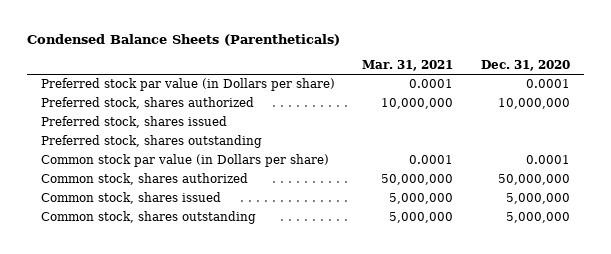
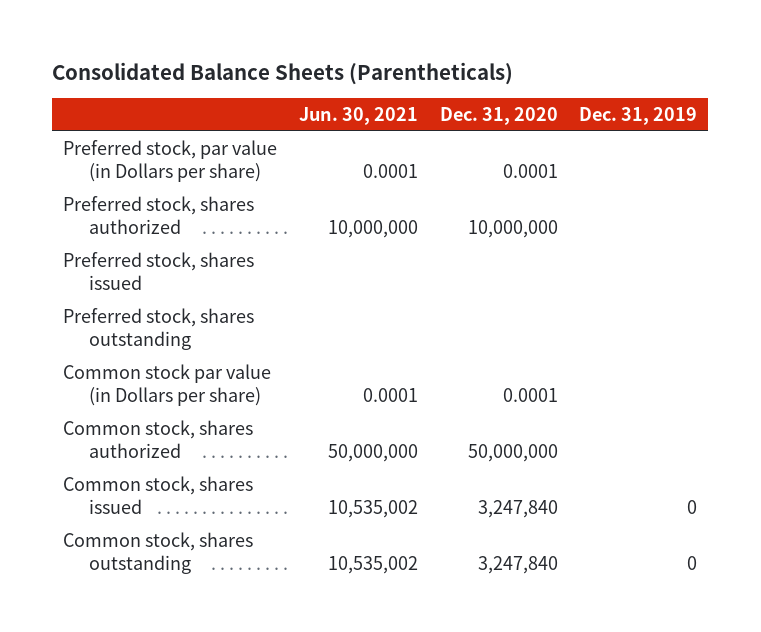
[26,34,340,47] Condensed Balance Sheets (Parentheticals) -> [52,61,514,85] Consolidated Balance Sheets (Parentheticals)
[362,60,454,72] Mar. 31, 2021 -> none
none -> [298,106,418,125] Jun. 30, 2021
none -> [579,106,698,125] Dec. 31, 2019
[40,78,335,92] Preferred stock par value (in Dollars per share) -> [63,139,278,183] Preferred stock, par value (in Dollars per share)
[505,193,570,205] 5,000,000 -> [477,500,558,519] 3,247,840
[505,212,570,224] 5,000,000 -> [477,556,558,575] 3,247,840

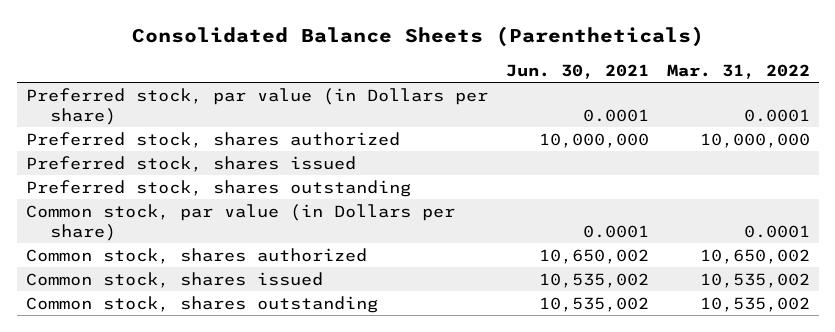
[439,106,558,125] Dec. 31, 2020 -> none
[579,106,698,125] Dec. 31, 2019 -> none
none -> [666,63,810,79] Mar. 31, 2022
[63,363,272,407] Common stock par value (in Dollars per share) -> [25,203,455,241] Common stock, par value (in Dollars per share)
[327,444,418,463] 50,000,000 -> [538,248,649,264] 10,650,002

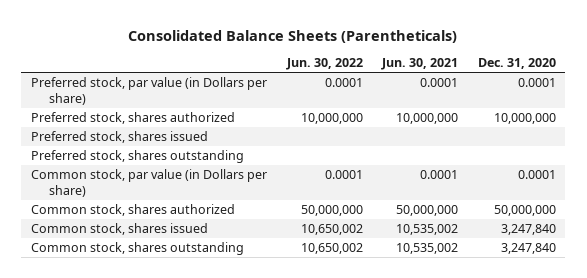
[666,63,810,79] Mar. 31, 2022 -> none
none -> [285,58,363,71] Jun. 30, 2022
none -> [477,58,556,70] Dec. 31, 2020
[538,248,649,264] 10,650,002 -> [396,204,459,216] 50,000,000

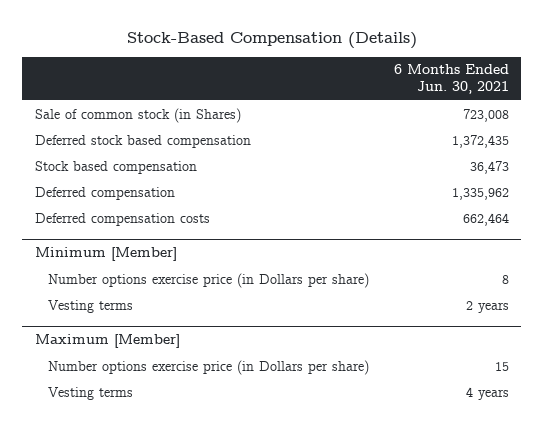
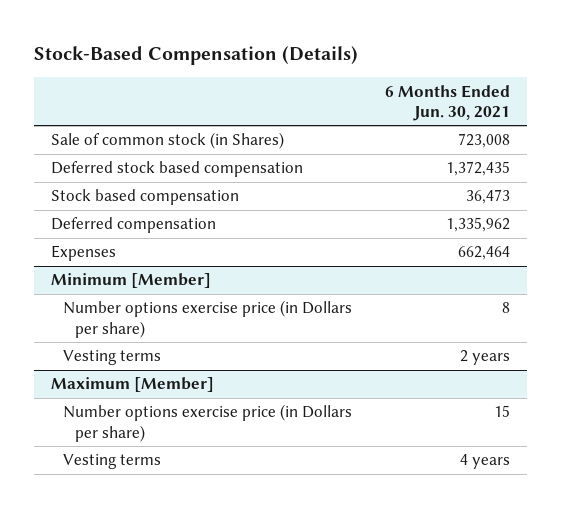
[34,212,210,226] Deferred compensation costs -> [51,245,117,262] Expenses

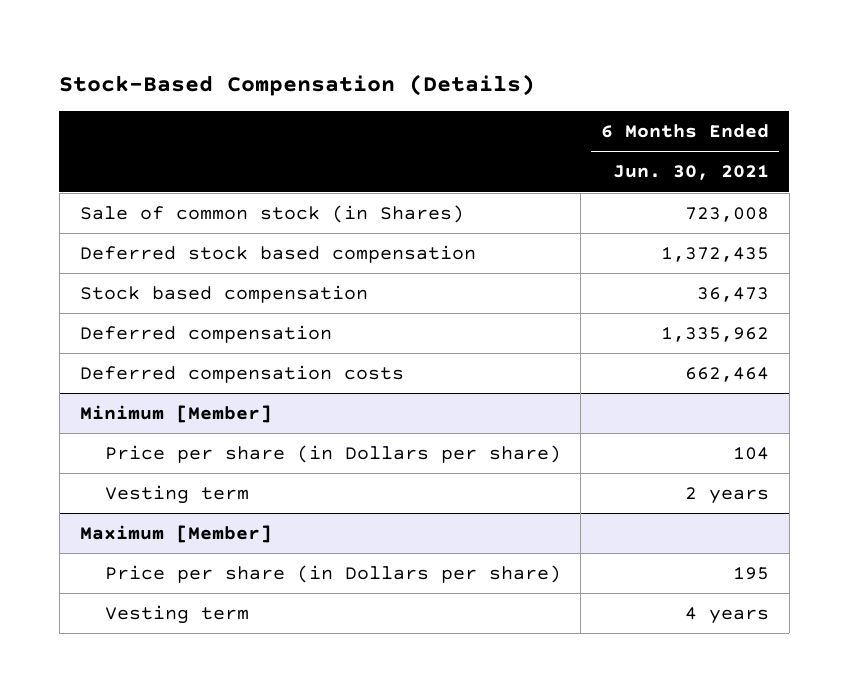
[51,245,117,262] Expenses -> [79,365,404,384] Deferred compensation costs
[63,300,353,338] Number options exercise price (in Dollars per share) -> [104,445,561,464] Price per share (in Dollars per share)
[502,302,511,314] 8 -> [732,447,769,461] 104
[63,350,162,366] Vesting terms -> [104,485,249,505] Vesting term
[63,404,353,442] Number options exercise price (in Dollars per share) -> [104,565,561,584] Price per share (in Dollars per share)
[494,405,511,418] 15 -> [732,567,769,581] 195
[63,454,162,470] Vesting terms -> [104,605,249,625] Vesting term

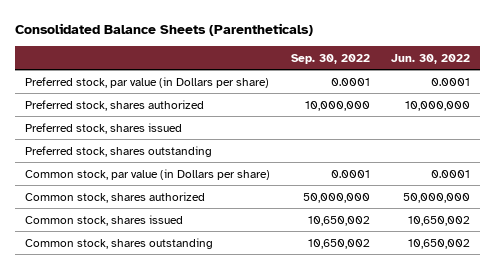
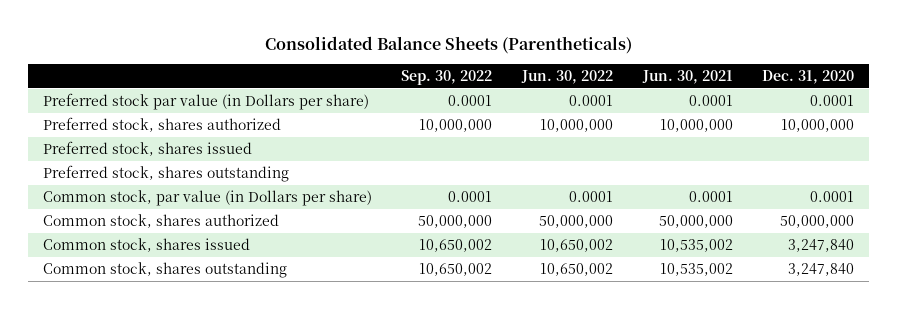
none -> [641,69,733,84] Jun. 30, 2021
none -> [762,69,855,84] Dec. 31, 2020
[25,76,270,88] Preferred stock, par value (in Dollars per share) -> [42,93,369,111] Preferred stock par value (in Dollars per share)

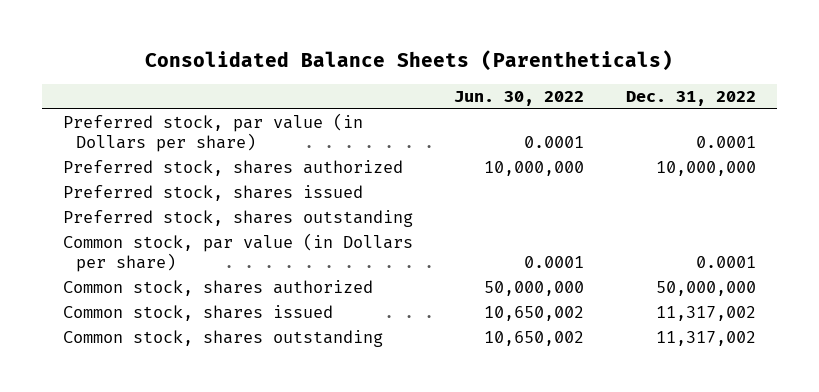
[401,69,493,85] Sep. 30, 2022 -> none
[641,69,733,84] Jun. 30, 2021 -> none
[762,69,855,84] Dec. 31, 2020 -> none
none -> [626,91,757,107] Dec. 31, 2022
[42,93,369,111] Preferred stock par value (in Dollars per share) -> [62,113,363,153] Preferred stock, par value (in Dollars per share)

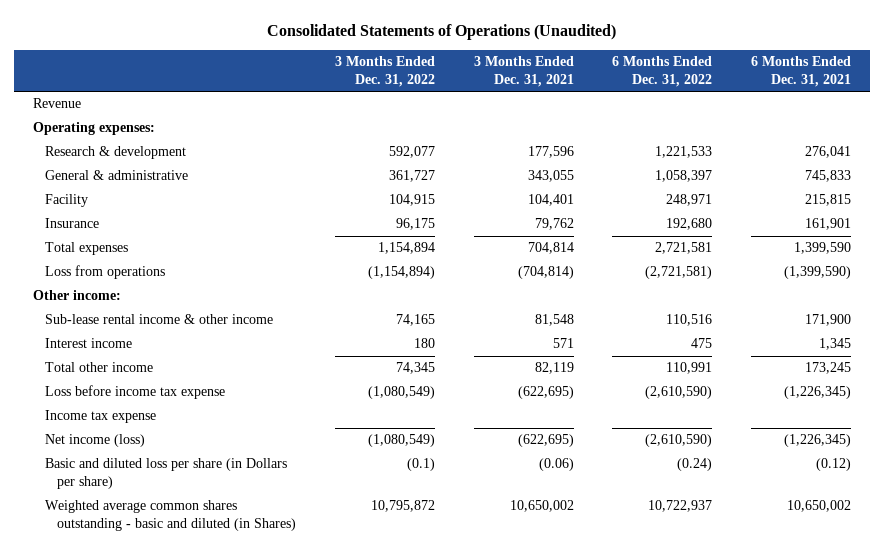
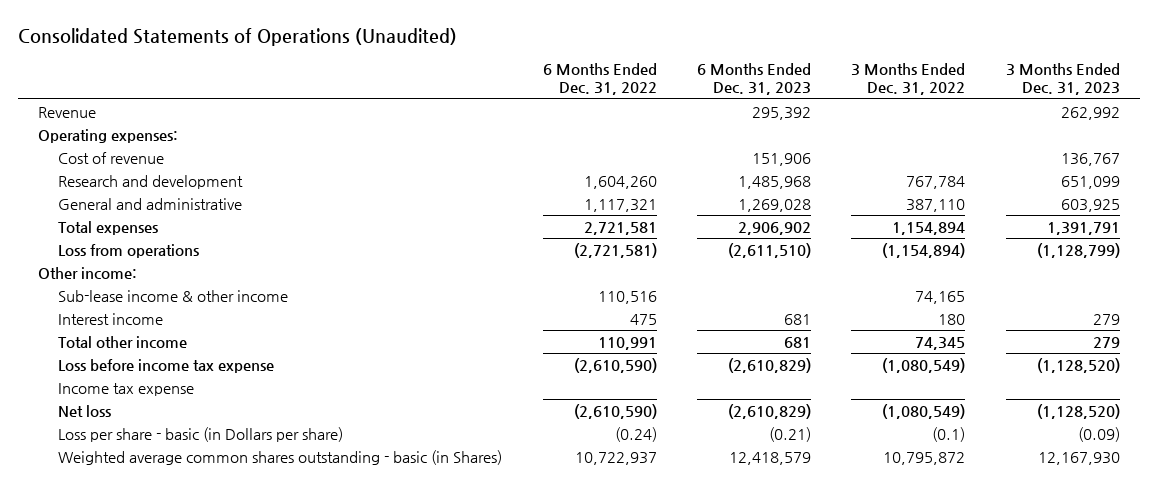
[473,55,574,87] 3 Months Ended Dec. 31, 2021 -> none
[750,55,851,87] 6 Months Ended Dec. 31, 2021 -> none
none -> [697,62,812,96] 6 Months Ended Dec. 31, 2023
none -> [1005,62,1120,96] 3 Months Ended Dec. 31, 2023
[45,194,89,208] Facility -> none
[45,218,100,229] Insurance -> none
none -> [58,151,165,164] Cost of revenue
[45,146,187,160] Research & development -> [58,174,244,189] Research and development
[389,146,436,159] 592,077 -> [906,175,966,189] 767,784
[655,146,713,159] 1,221,533 -> [583,175,657,189] 1,604,260
[45,170,189,181] General & administrative -> [58,197,243,210] General and administrative
[389,170,436,183] 361,727 -> [906,198,966,212] 387,110
[655,170,713,183] 1,058,397 -> [583,198,657,212] 1,117,321
[45,314,274,325] Sub-lease rental income & other income -> [58,289,289,302] Sub-lease income & other income
[45,434,146,448] Net income (loss) -> [58,404,112,417] Net loss
[45,458,288,490] Basic and diluted loss per share (in Dollars per share) -> [58,426,344,442] Loss per share - basic (in Dollars per share)
[45,500,297,532] Weighted average common shares outstanding - basic and diluted (in Shares) -> [58,449,503,465] Weighted average common shares outstanding - basic (in Shares)

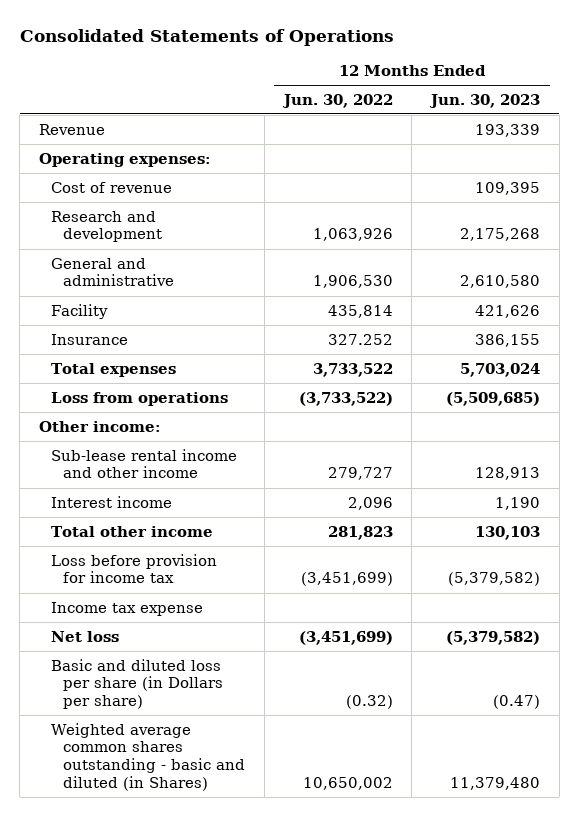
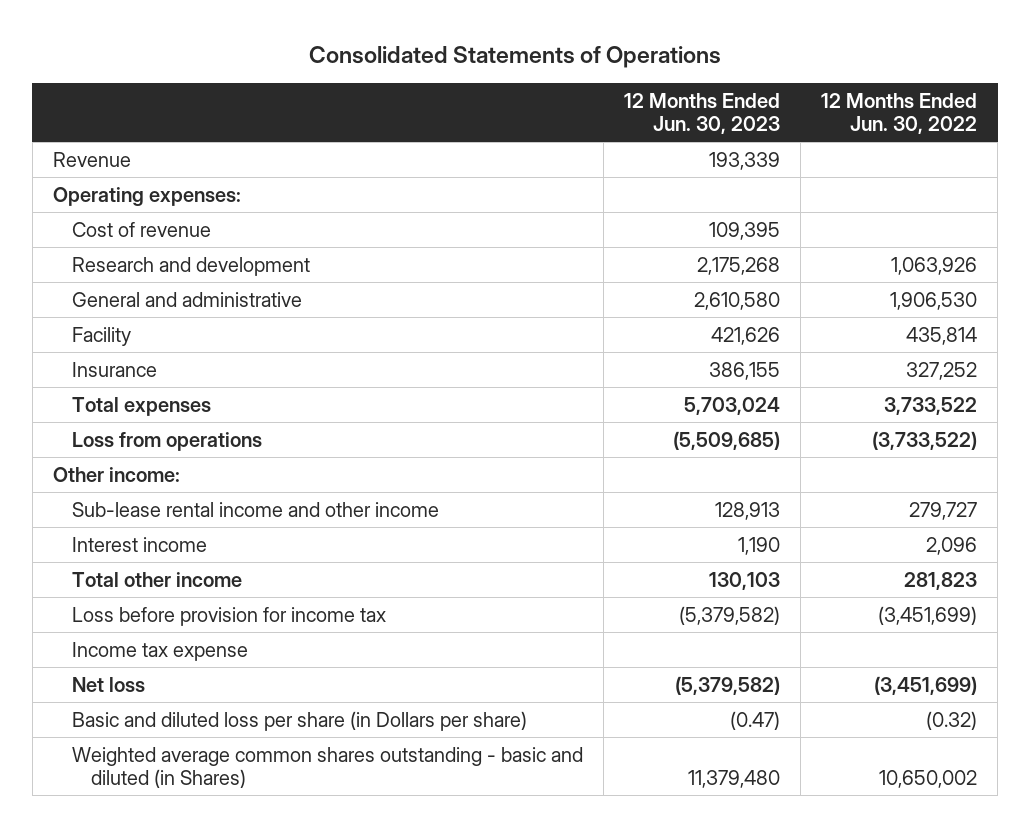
[327,333,393,345] 327.252 -> [905,361,977,380] 327,252

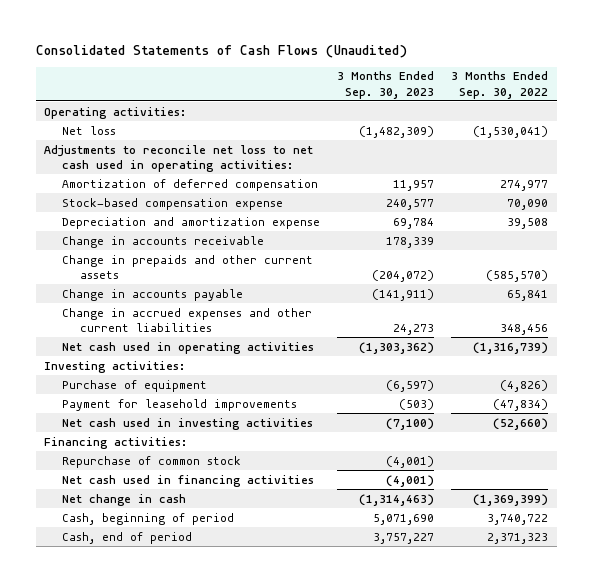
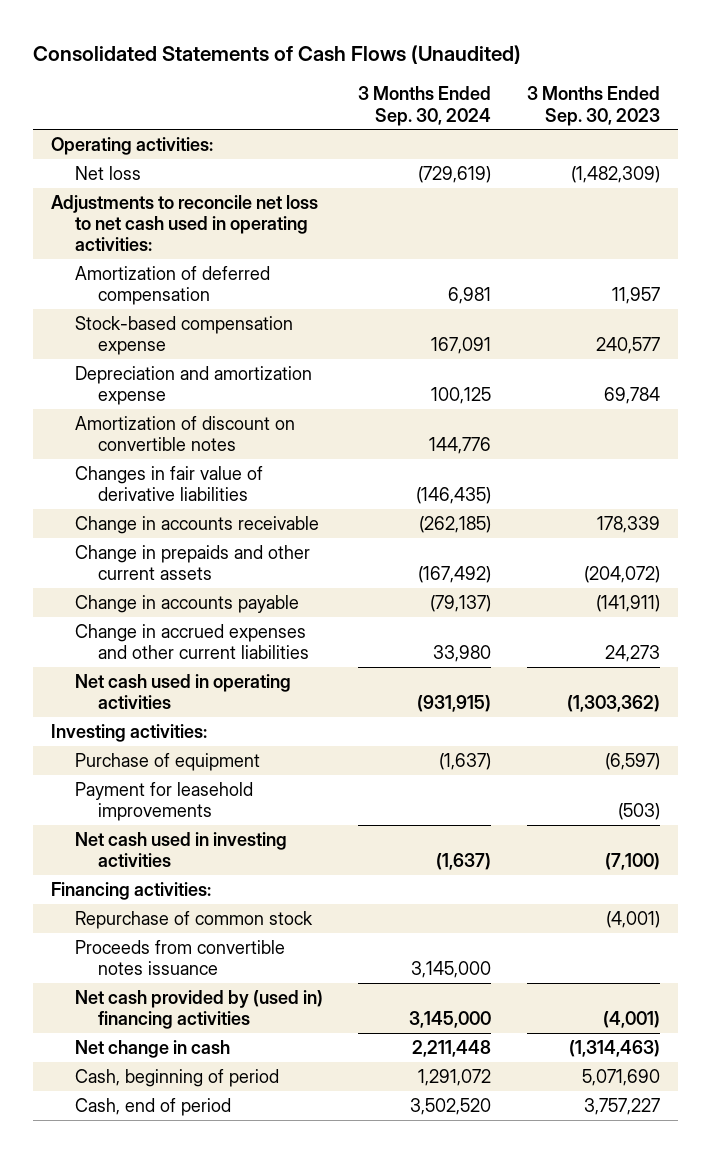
[451,71,549,99] 3 Months Ended Sep. 30, 2022 -> none
none -> [358,86,492,126] 3 Months Ended Sep. 30, 2024
none -> [74,416,295,452] Amortization of discount on convertible notes
none -> [74,466,263,502] Changes in fair value of derivative liabilities
none -> [74,940,285,976] Proceeds from convertible notes issuance
[61,474,314,487] Net cash used in financing activities -> [74,990,323,1030] Net cash provided by (used in) financing activities

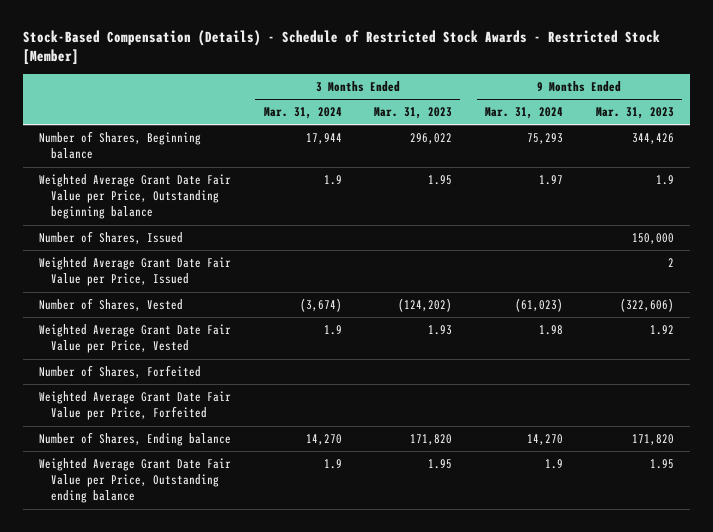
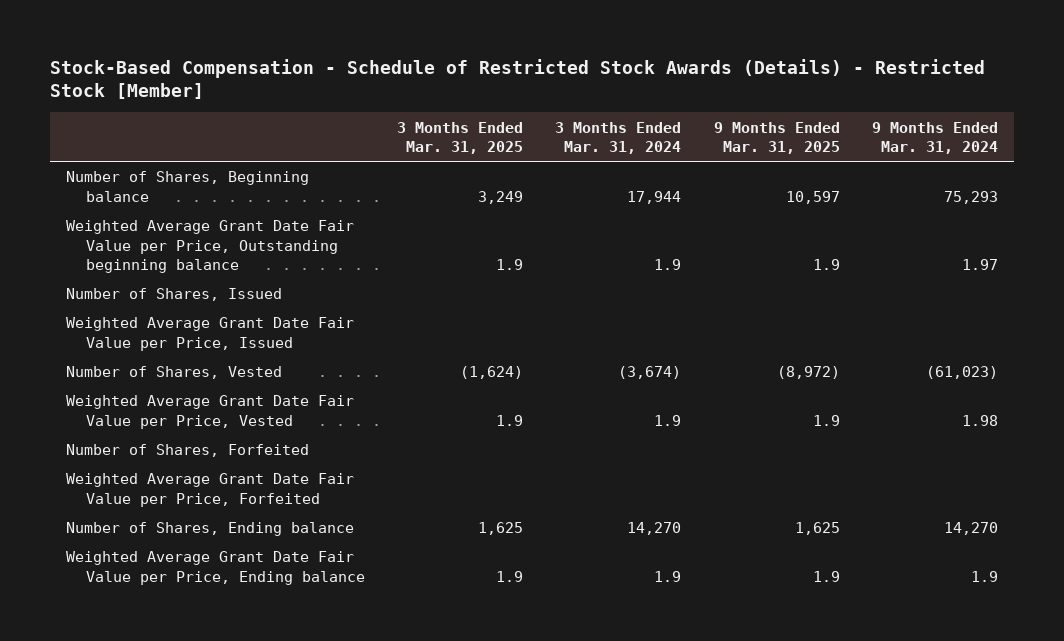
[22,30,660,66] Stock-Based Compensation (Details) - Schedule of Restricted Stock Awards - Restricted Stock [Member] -> [50,58,986,100] Stock-Based Compensation - Schedule of Restricted Stock Awards (Details) - Restricted Stock [Member]
[374,107,453,120] Mar. 31, 2023 -> none
[595,107,674,120] Mar. 31, 2023 -> none
none -> [397,121,524,154] 3 Months Ended Mar. 31, 2025
none -> [713,121,840,154] 9 Months Ended Mar. 31, 2025
[38,458,231,504] Weighted Average Grant Date Fair Value per Price, Outstanding ending balance -> [66,551,365,585] Weighted Average Grant Date Fair Value per Price, Ending balance

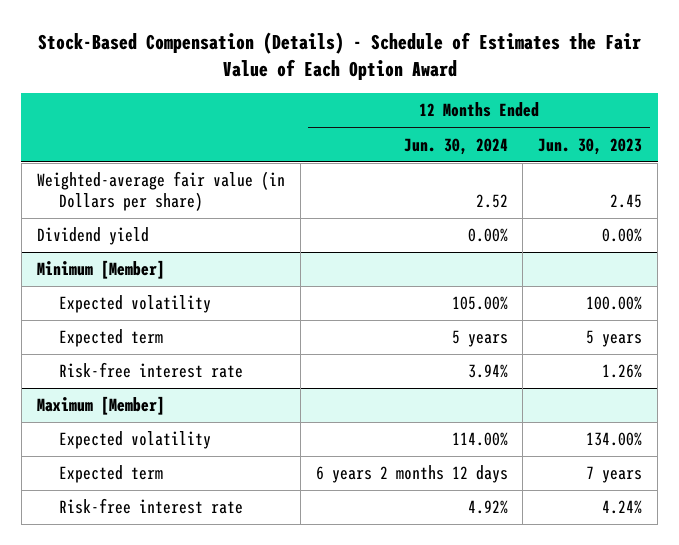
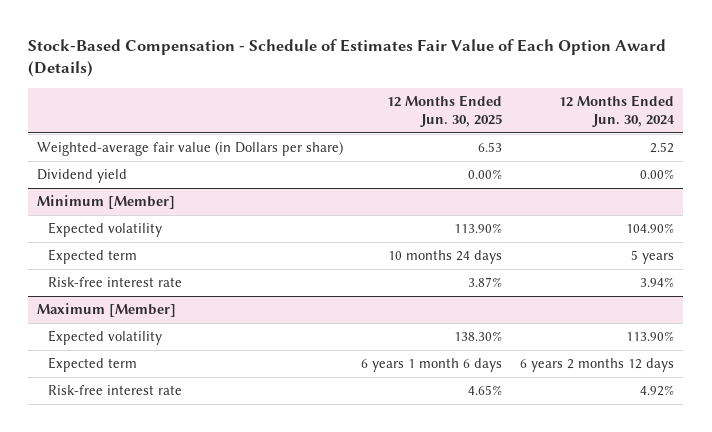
[37,31,641,80] Stock-Based Compensation (Details) - Schedule of Estimates the Fair Value of Each Option Award -> [28,38,667,78] Stock-Based Compensation - Schedule of Estimates Fair Value of Each Option Award (Details)
[538,137,643,155] Jun. 30, 2023 -> none
none -> [387,95,503,127] 12 Months Ended Jun. 30, 2025
[451,296,508,311] 105.00% -> [626,223,675,234] 104.90%
[451,432,508,447] 114.00% -> [626,331,675,342] 113.90%

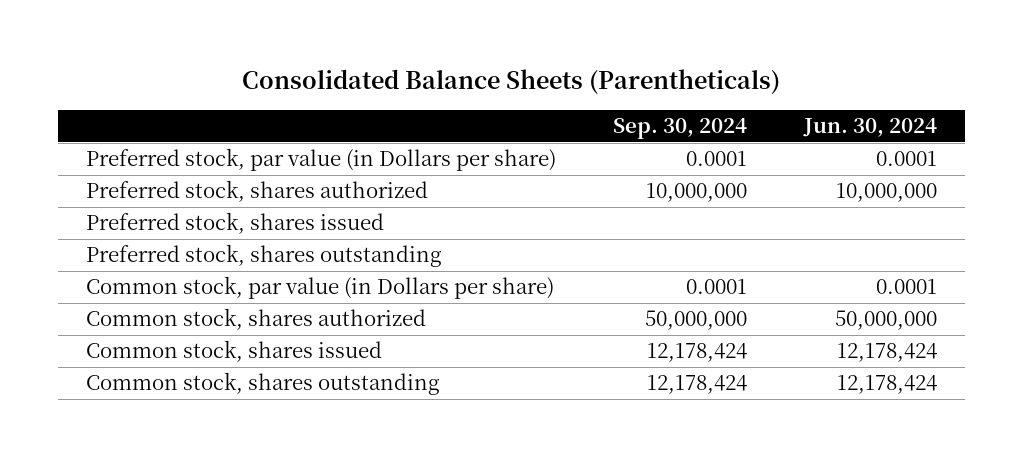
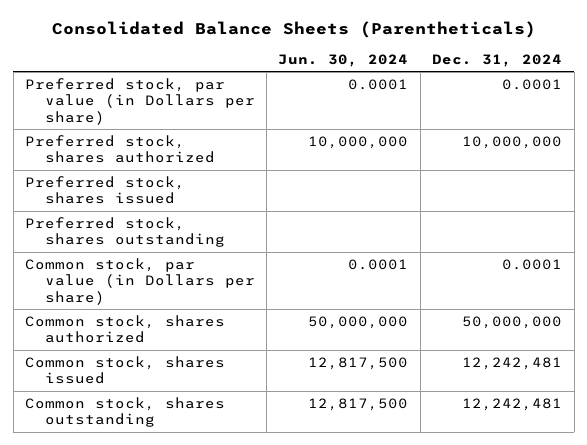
[612,118,747,140] Sep. 30, 2024 -> none
none -> [432,53,563,67] Dec. 31, 2024
[836,343,937,363] 12,178,424 -> [308,356,409,370] 12,817,500
[836,375,937,395] 12,178,424 -> [308,397,409,411] 12,817,500

